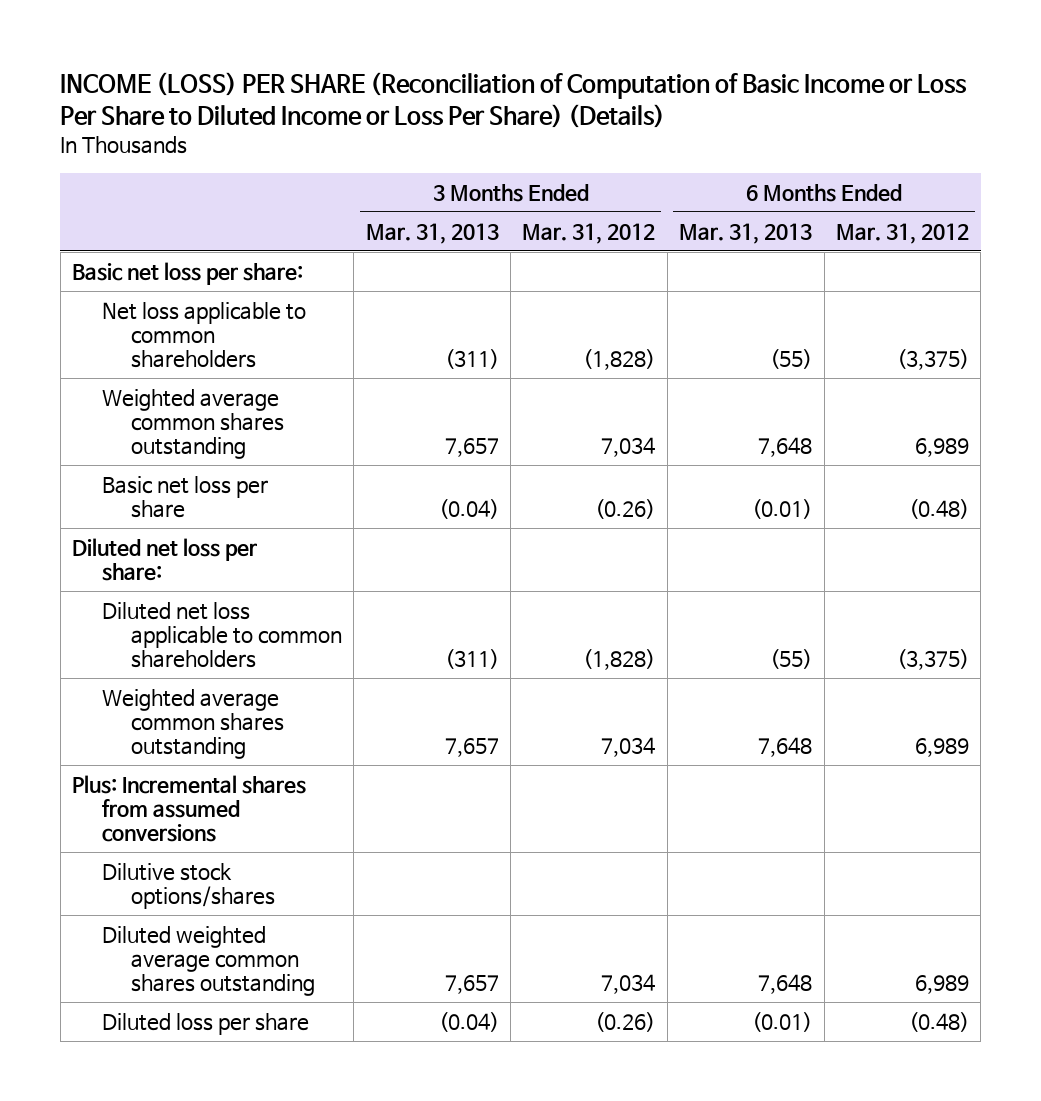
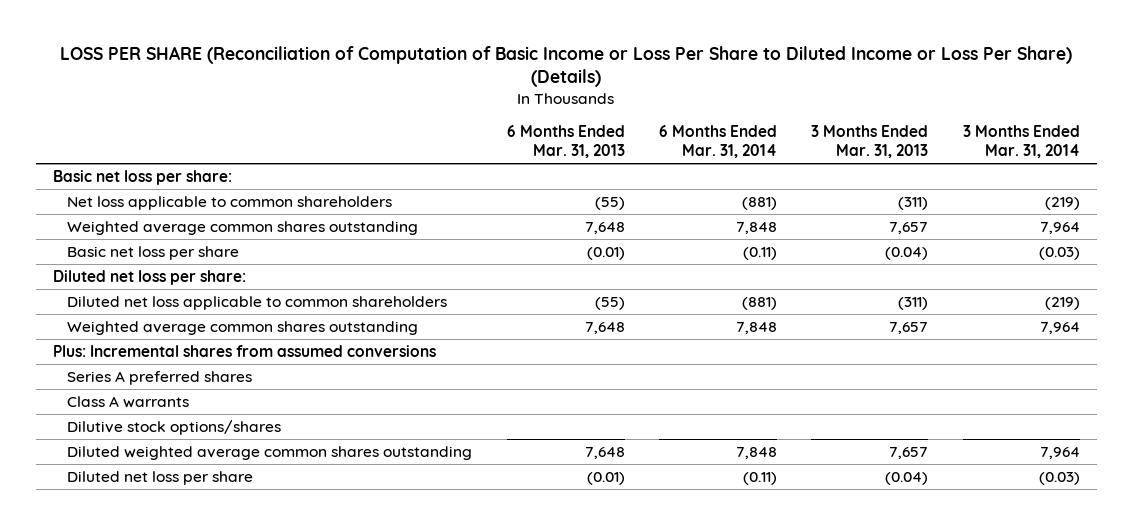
[60,72,968,129] INCOME (LOSS) PER SHARE (Reconciliation of Computation of Basic Income or Loss Per Share to Diluted Income or Loss Per Share) (Details) -> [60,45,1073,88] LOSS PER SHARE (Reconciliation of Computation of Basic Income or Loss Per Share to Diluted Income or Loss Per Share) (Details)
[522,222,656,244] Mar. 31, 2012 -> none
[835,222,969,244] Mar. 31, 2012 -> none
none -> [658,125,777,158] 6 Months Ended Mar. 31, 2014
none -> [962,125,1080,158] 3 Months Ended Mar. 31, 2014
none -> [67,371,253,386] Series A preferred shares
none -> [67,396,190,409] Class A warrants
[101,1012,309,1035] Diluted loss per share -> [67,471,254,486] Diluted net loss per share

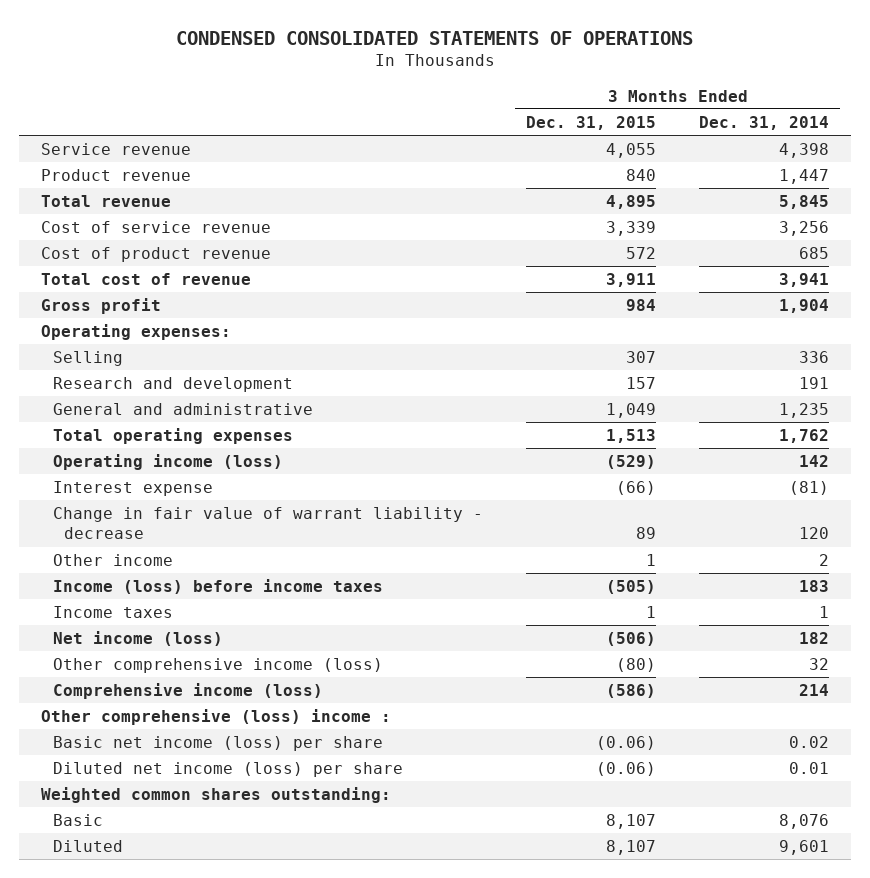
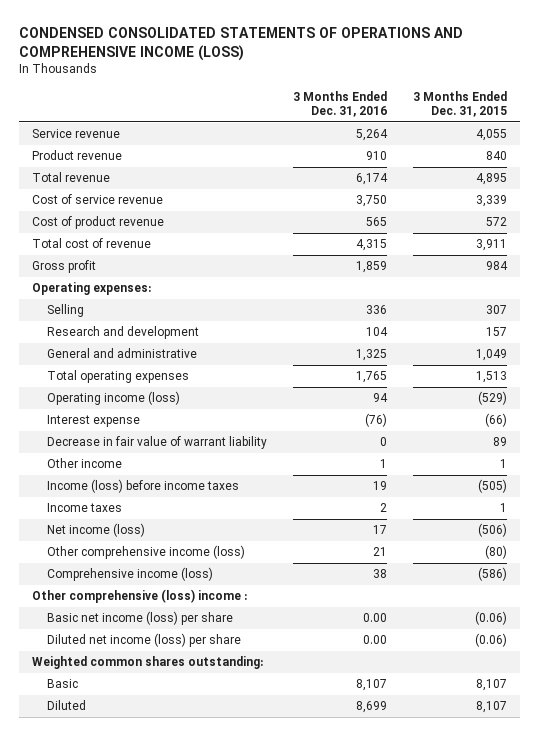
[176,30,694,45] CONDENSED CONSOLIDATED STATEMENTS OF OPERATIONS -> [19,27,464,61] CONDENSED CONSOLIDATED STATEMENTS OF OPERATIONS AND COMPREHENSIVE INCOME (LOSS)
[699,116,830,131] Dec. 31, 2014 -> none
none -> [293,90,388,117] 3 Months Ended Dec. 31, 2016
[52,507,483,540] Change in fair value of warrant liability - decrease -> [47,436,268,450] Decrease in fair value of warrant liability

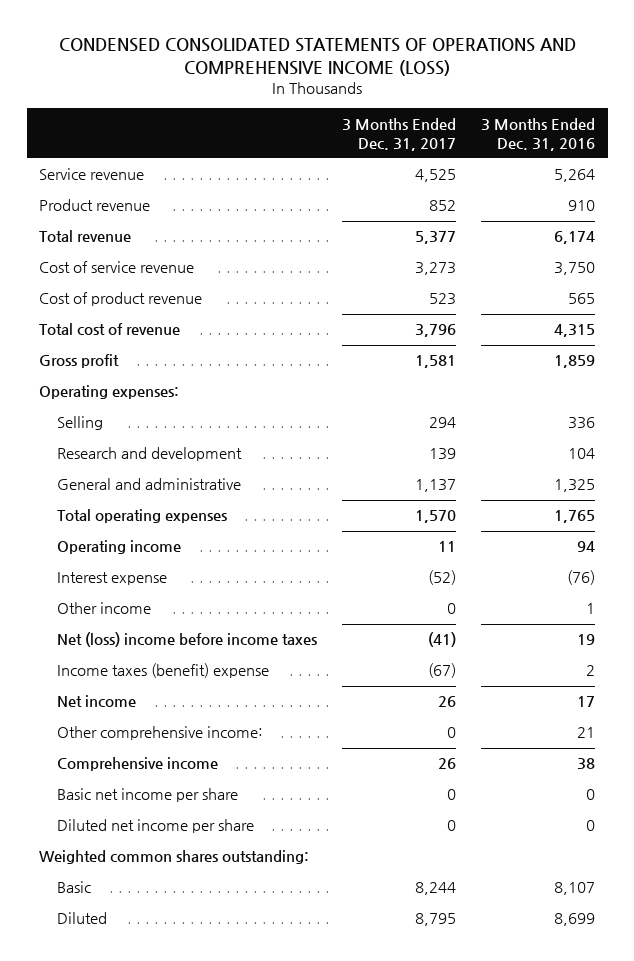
[413,90,508,117] 3 Months Ended Dec. 31, 2015 -> none
none -> [342,117,457,151] 3 Months Ended Dec. 31, 2017
[47,391,181,406] Operating income (loss) -> [57,540,182,555] Operating income
[47,436,268,450] Decrease in fair value of warrant liability -> none
[32,589,248,604] Other comprehensive (loss) income : -> none
[47,479,240,494] Income (loss) before income taxes -> [57,632,318,648] Net (loss) income before income taxes
[47,503,123,513] Income taxes -> [57,663,270,679] Income taxes (benefit) expense
[47,523,146,538] Net income (loss) -> [57,695,137,708] Net income
[47,545,246,560] Other comprehensive income (loss) -> [57,726,264,741] Other comprehensive income:
[47,567,214,582] Comprehensive income (loss) -> [57,757,219,772] Comprehensive income
[47,611,234,626] Basic net income (loss) per share -> [57,788,239,803] Basic net income per share
[363,613,388,623] 0.00 -> [586,789,596,801] 0
[47,633,242,648] Diluted net income (loss) per share -> [57,819,255,834] Diluted net income per share
[363,635,388,645] 0.00 -> [586,820,596,832] 0

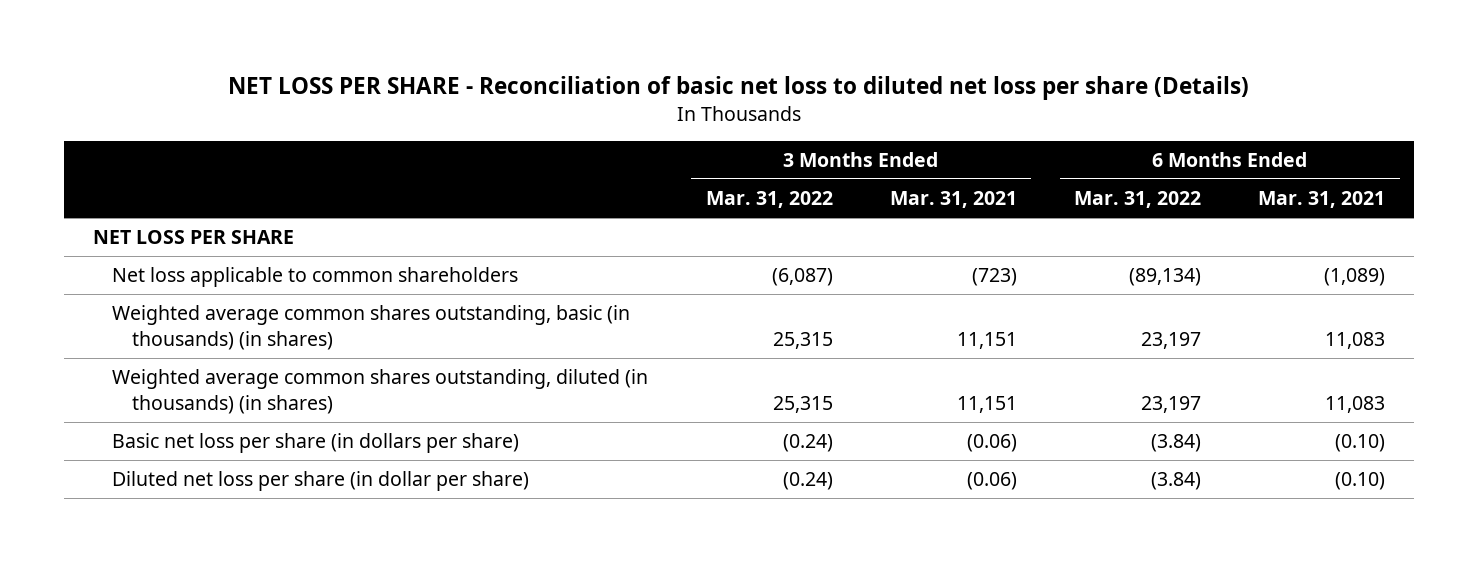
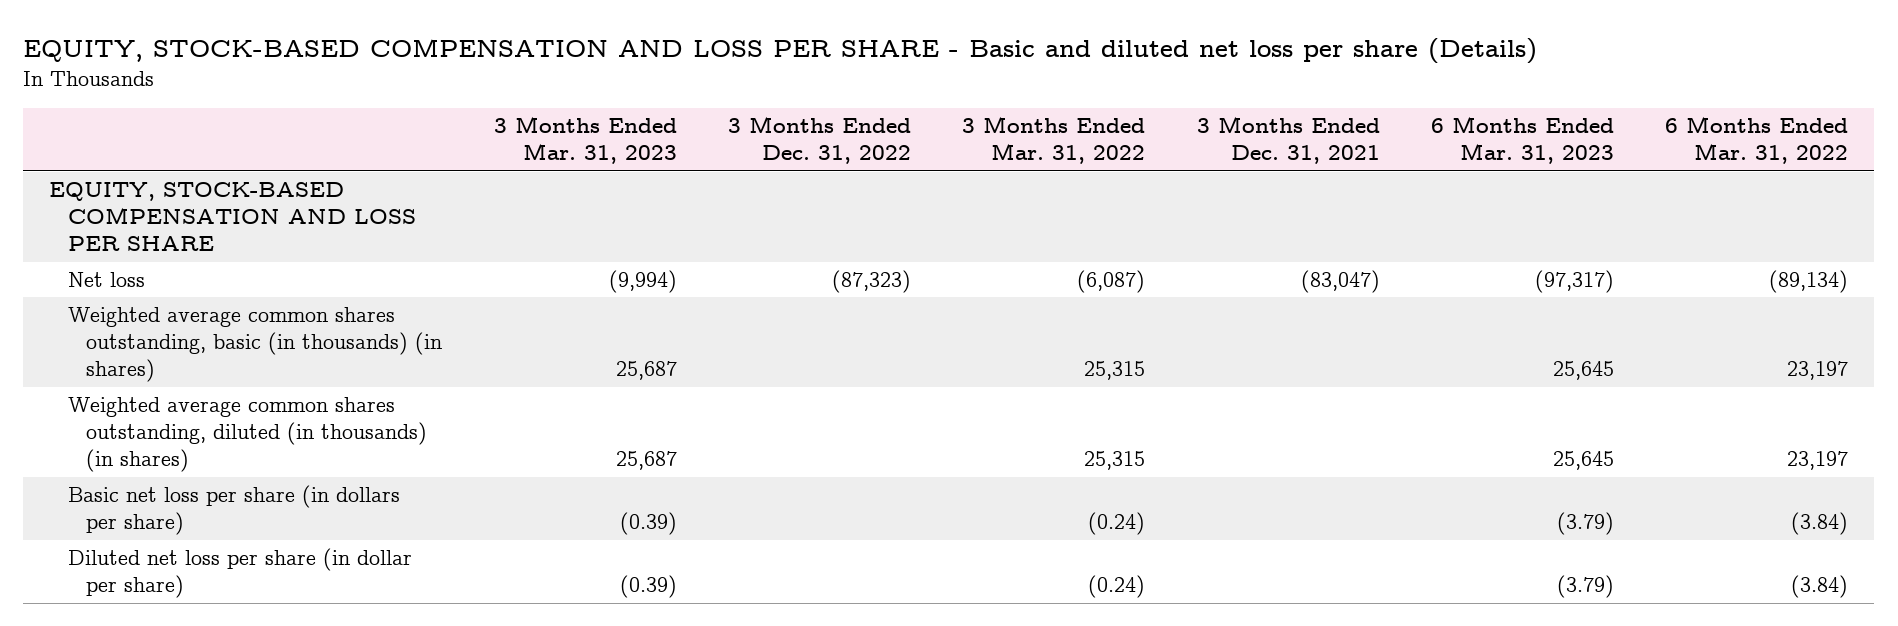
[228,76,1250,101] NET LOSS PER SHARE - Reconciliation of basic net loss to diluted net loss per share (Details) -> [23,38,1538,65] EQUITY, STOCK-BASED COMPENSATION AND LOSS PER SHARE - Basic and diluted net loss per share (Details)
[889,190,1017,208] Mar. 31, 2021 -> none
[1258,190,1386,208] Mar. 31, 2021 -> none
none -> [493,116,677,165] 3 Months Ended Mar. 31, 2023
none -> [728,116,912,165] 3 Months Ended Dec. 31, 2022
none -> [1196,116,1380,165] 3 Months Ended Dec. 31, 2021
none -> [1431,116,1615,165] 6 Months Ended Mar. 31, 2023
[92,230,294,245] NET LOSS PER SHARE -> none
none -> [49,182,416,252] EQUITY, STOCK-BASED COMPENSATION AND LOSS PER SHARE
[112,267,519,288] Net loss applicable to common shareholders -> [67,272,145,288] Net loss

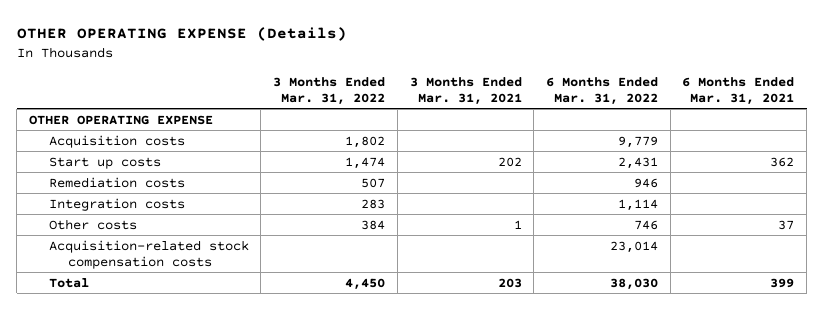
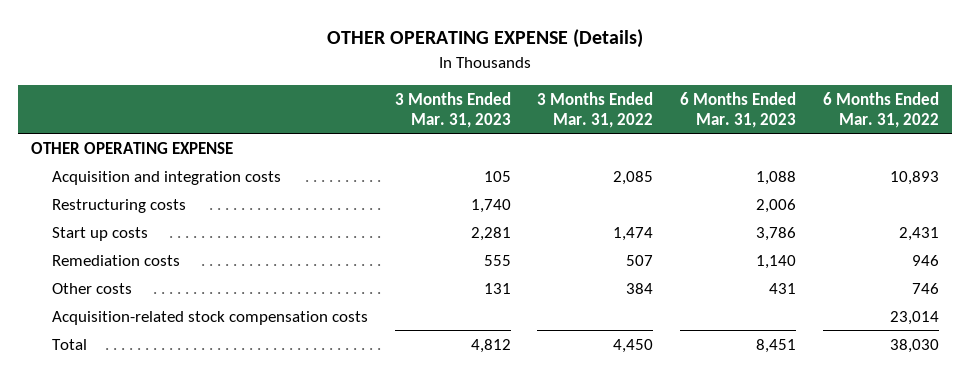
[409,76,522,105] 3 Months Ended Mar. 31, 2021 -> none
[682,76,795,105] 6 Months Ended Mar. 31, 2021 -> none
none -> [394,91,511,128] 3 Months Ended Mar. 31, 2023
none -> [680,91,797,128] 6 Months Ended Mar. 31, 2023
[48,134,185,148] Acquisition costs -> [51,170,281,185] Acquisition and integration costs
[345,135,386,148] 1,802 -> [613,170,654,185] 2,085
[617,135,658,148] 9,779 -> [890,170,940,185] 10,893
none -> [51,198,186,213] Restructuring costs
[48,197,185,211] Integration costs -> none

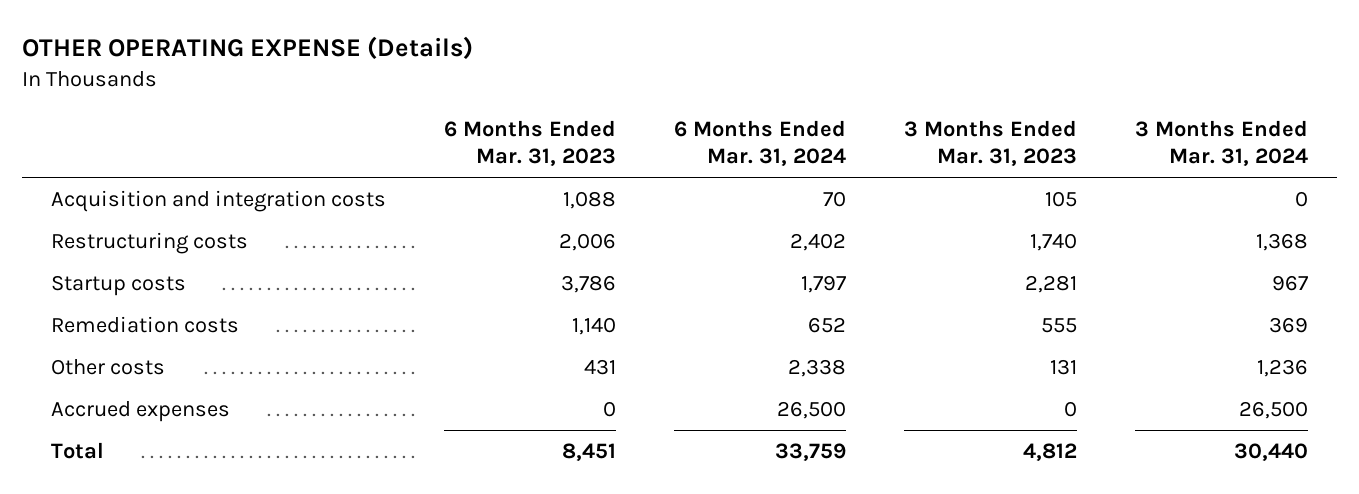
[537,91,654,128] 3 Months Ended Mar. 31, 2022 -> none
[823,91,940,128] 6 Months Ended Mar. 31, 2022 -> none
none -> [673,120,846,167] 6 Months Ended Mar. 31, 2024
none -> [1134,120,1308,167] 3 Months Ended Mar. 31, 2024
[31,141,234,154] OTHER OPERATING EXPENSE -> none
[51,226,148,241] Start up costs -> [51,275,187,297] Startup costs
[51,310,368,325] Acquisition-related stock compensation costs -> none
none -> [51,401,231,423] Accrued expenses

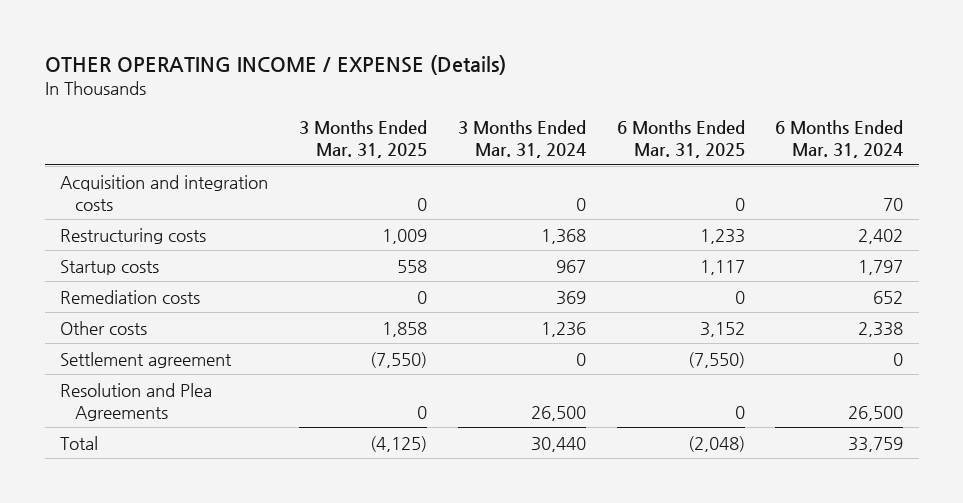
[22,36,474,61] OTHER OPERATING EXPENSE (Details) -> [44,55,506,76] OTHER OPERATING INCOME / EXPENSE (Details)
[443,120,616,167] 6 Months Ended Mar. 31, 2023 -> none
[903,120,1077,167] 3 Months Ended Mar. 31, 2023 -> none
none -> [298,120,427,159] 3 Months Ended Mar. 31, 2025
none -> [616,120,745,159] 6 Months Ended Mar. 31, 2025
none -> [60,351,233,368] Settlement agreement
[51,401,231,423] Accrued expenses -> [60,382,213,421] Resolution and Plea Agreements

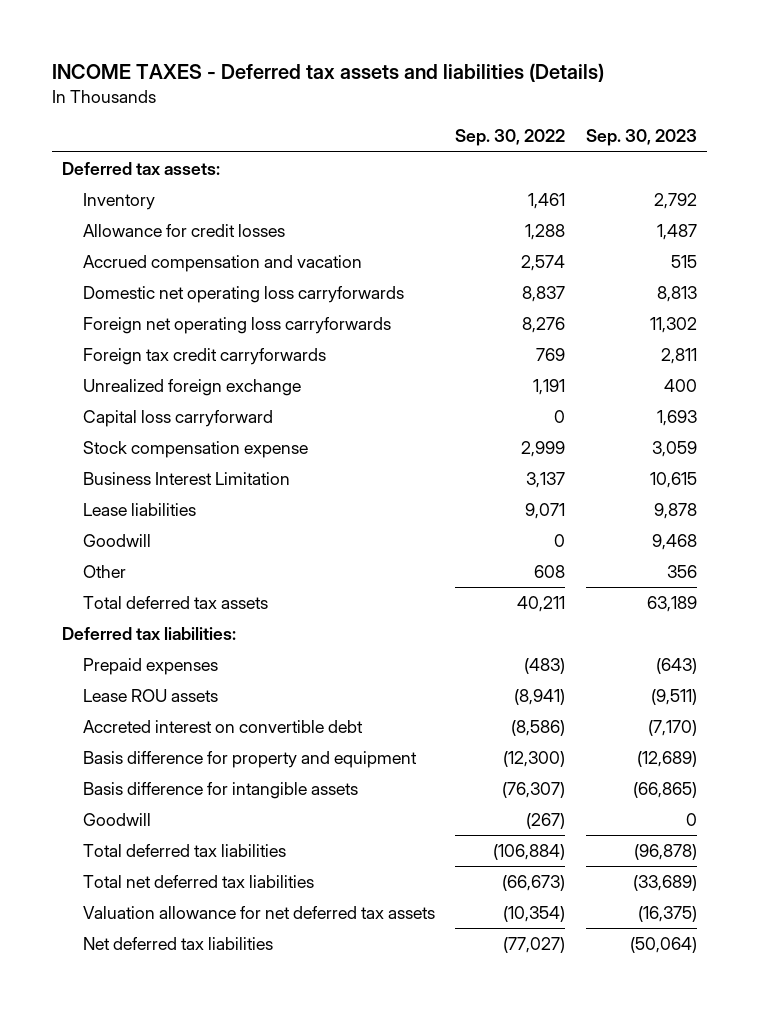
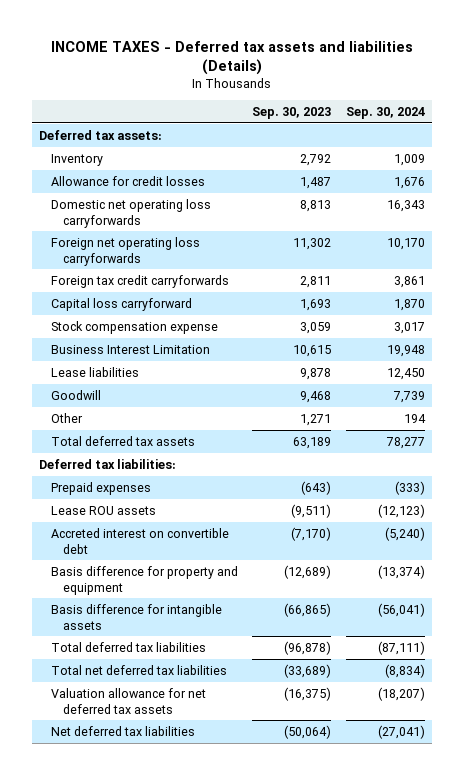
[455,129,566,147] Sep. 30, 2022 -> none
none -> [345,106,425,119] Sep. 30, 2024
[82,255,362,273] Accrued compensation and vacation -> none
[82,379,301,397] Unrealized foreign exchange -> none
[666,565,697,579] 356 -> [300,413,332,426] 1,271
[82,813,151,827] Goodwill -> none

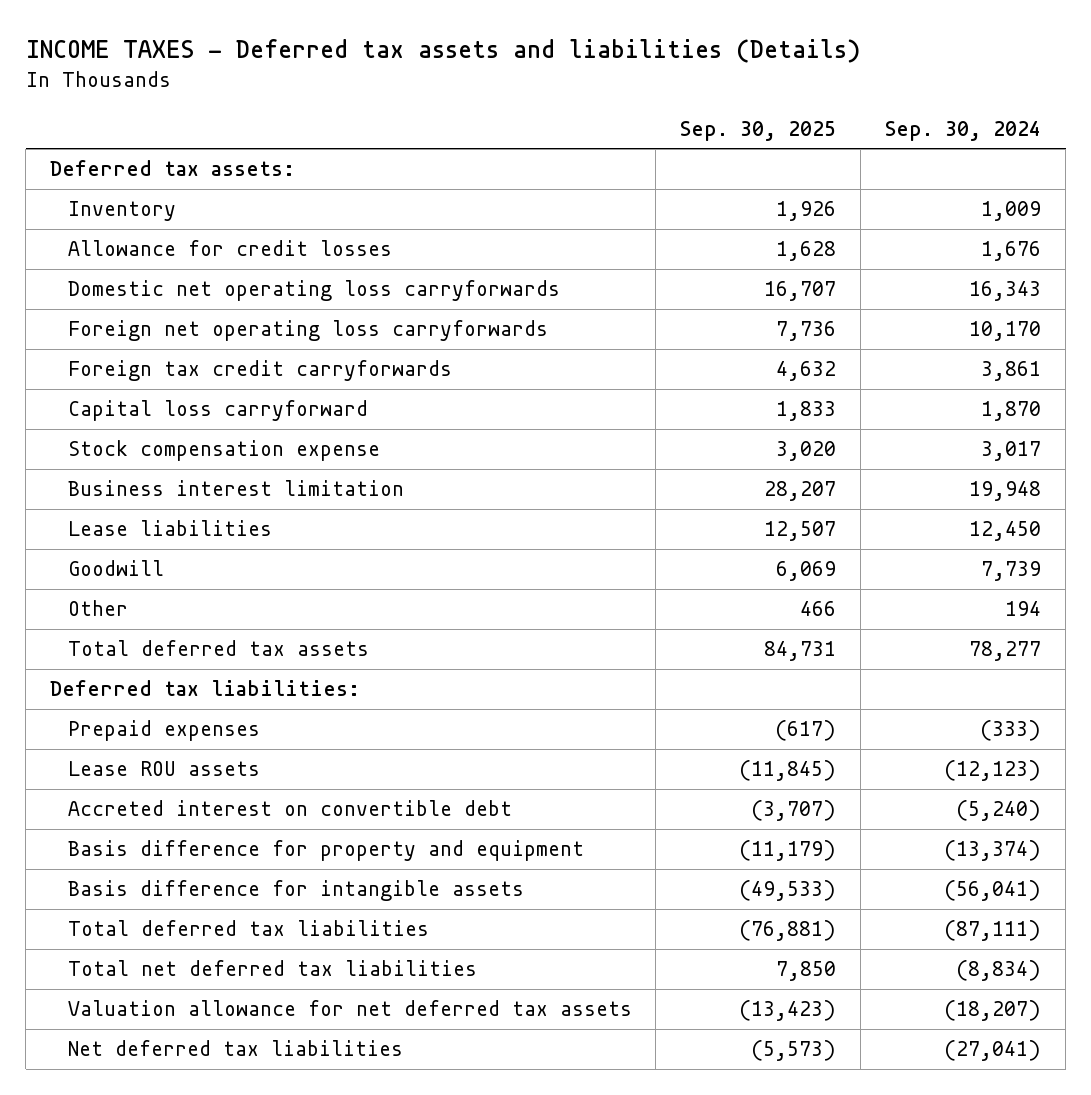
[252,106,332,119] Sep. 30, 2023 -> none
none -> [680,120,837,141] Sep. 30, 2025
[51,344,211,354] Business Interest Limitation -> [67,480,404,497] Business interest limitation

